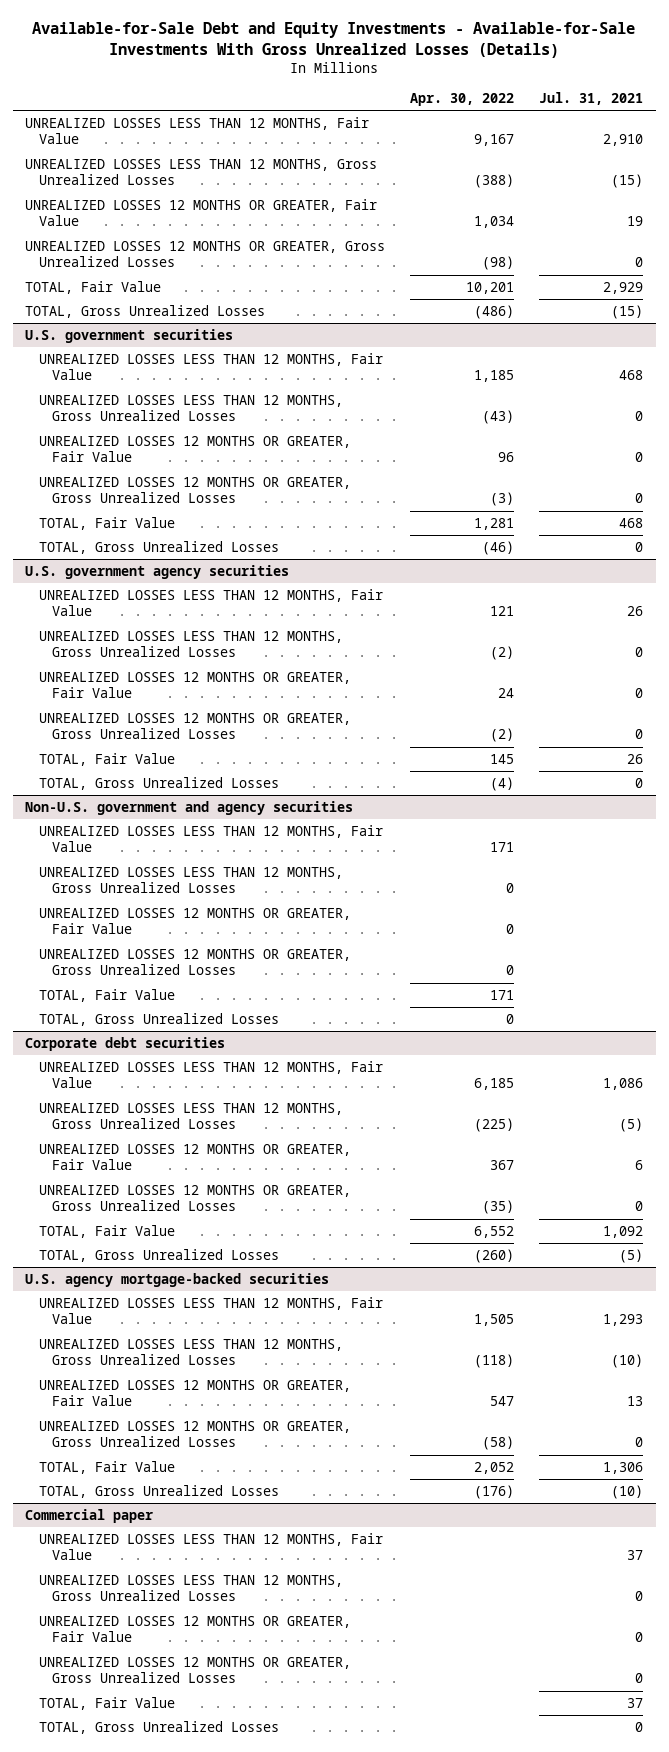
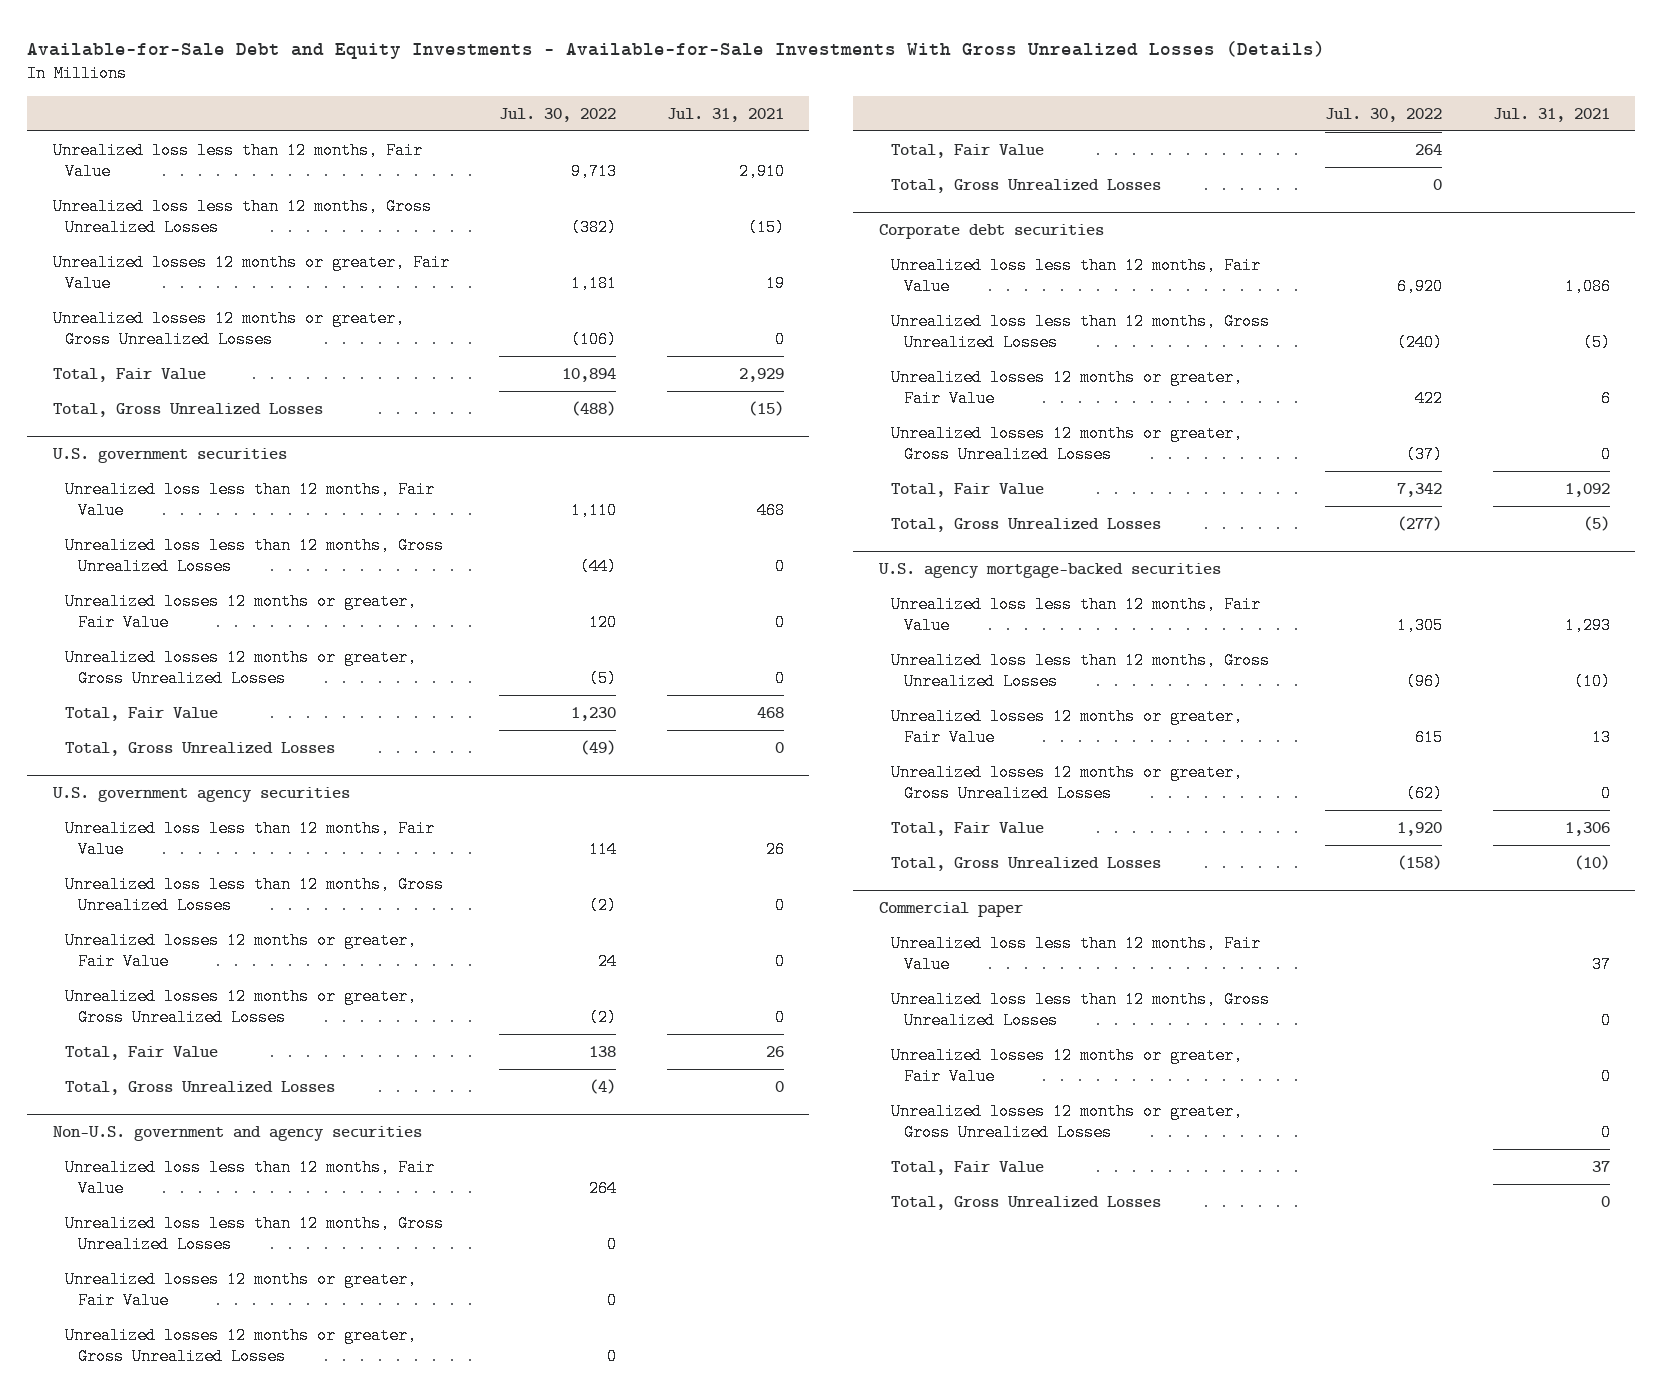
[410,93,515,107] Apr. 30, 2022 -> none
none -> [499,107,617,122] Jul. 30, 2022
[25,116,370,145] UNREALIZED LOSSES LESS THAN 12 MONTHS, Fair Value -> [52,141,423,181] Unrealized loss less than 12 months, Fair Value
[25,158,378,186] UNREALIZED LOSSES LESS THAN 12 MONTHS, Gross Unrealized Losses -> [52,197,432,237] Unrealized loss less than 12 months, Gross Unrealized Losses
[25,198,378,227] UNREALIZED LOSSES 12 MONTHS OR GREATER, Fair Value -> [52,253,450,293] Unrealized losses 12 months or greater, Fair Value
[25,240,386,268] UNREALIZED LOSSES 12 MONTHS OR GREATER, Gross Unrealized Losses -> [52,309,405,349] Unrealized losses 12 months or greater, Gross Unrealized Losses
[25,280,162,294] TOTAL, Fair Value -> [52,367,206,382] Total, Fair Value
[25,304,266,318] TOTAL, Gross Unrealized Losses -> [52,402,323,417] Total, Gross Unrealized Losses
[38,352,383,381] UNREALIZED LOSSES LESS THAN 12 MONTHS, Fair Value -> [65,480,436,520] Unrealized loss less than 12 months, Fair Value
[38,394,343,422] UNREALIZED LOSSES LESS THAN 12 MONTHS, Gross Unrealized Losses -> [65,536,445,576] Unrealized loss less than 12 months, Gross Unrealized Losses
[38,435,351,463] UNREALIZED LOSSES 12 MONTHS OR GREATER, Fair Value -> [65,592,418,632] Unrealized losses 12 months or greater, Fair Value
[38,476,351,504] UNREALIZED LOSSES 12 MONTHS OR GREATER, Gross Unrealized Losses -> [65,648,418,688] Unrealized losses 12 months or greater, Gross Unrealized Losses
[38,516,175,530] TOTAL, Fair Value -> [65,706,219,721] Total, Fair Value
[38,540,279,554] TOTAL, Gross Unrealized Losses -> [65,741,336,756] Total, Gross Unrealized Losses
[38,588,383,617] UNREALIZED LOSSES LESS THAN 12 MONTHS, Fair Value -> [65,819,436,859] Unrealized loss less than 12 months, Fair Value
[38,630,343,658] UNREALIZED LOSSES LESS THAN 12 MONTHS, Gross Unrealized Losses -> [65,875,445,915] Unrealized loss less than 12 months, Gross Unrealized Losses
[38,671,351,699] UNREALIZED LOSSES 12 MONTHS OR GREATER, Fair Value -> [65,931,418,971] Unrealized losses 12 months or greater, Fair Value
[38,712,351,740] UNREALIZED LOSSES 12 MONTHS OR GREATER, Gross Unrealized Losses -> [65,987,418,1027] Unrealized losses 12 months or greater, Gross Unrealized Losses
[38,752,175,766] TOTAL, Fair Value -> [65,1045,219,1060] Total, Fair Value
[38,776,279,790] TOTAL, Gross Unrealized Losses -> [65,1080,336,1095] Total, Gross Unrealized Losses
[38,824,383,853] UNREALIZED LOSSES LESS THAN 12 MONTHS, Fair Value -> [65,1158,436,1198] Unrealized loss less than 12 months, Fair Value
[38,866,343,894] UNREALIZED LOSSES LESS THAN 12 MONTHS, Gross Unrealized Losses -> [65,1214,445,1254] Unrealized loss less than 12 months, Gross Unrealized Losses
[38,907,351,935] UNREALIZED LOSSES 12 MONTHS OR GREATER, Fair Value -> [65,1270,418,1310] Unrealized losses 12 months or greater, Fair Value
[38,948,351,976] UNREALIZED LOSSES 12 MONTHS OR GREATER, Gross Unrealized Losses -> [65,1326,418,1366] Unrealized losses 12 months or greater, Gross Unrealized Losses
[38,988,175,1002] TOTAL, Fair Value -> [891,143,1045,158] Total, Fair Value
[38,1012,279,1026] TOTAL, Gross Unrealized Losses -> [891,178,1162,193] Total, Gross Unrealized Losses
[38,1060,383,1089] UNREALIZED LOSSES LESS THAN 12 MONTHS, Fair Value -> [891,256,1262,296] Unrealized loss less than 12 months, Fair Value
[38,1102,343,1130] UNREALIZED LOSSES LESS THAN 12 MONTHS, Gross Unrealized Losses -> [891,312,1271,352] Unrealized loss less than 12 months, Gross Unrealized Losses
[38,1143,351,1171] UNREALIZED LOSSES 12 MONTHS OR GREATER, Fair Value -> [891,368,1244,408] Unrealized losses 12 months or greater, Fair Value
[38,1184,351,1212] UNREALIZED LOSSES 12 MONTHS OR GREATER, Gross Unrealized Losses -> [891,424,1244,464] Unrealized losses 12 months or greater, Gross Unrealized Losses
[38,1224,175,1238] TOTAL, Fair Value -> [891,482,1045,497] Total, Fair Value
[38,1248,279,1262] TOTAL, Gross Unrealized Losses -> [891,517,1162,532] Total, Gross Unrealized Losses
[38,1296,383,1325] UNREALIZED LOSSES LESS THAN 12 MONTHS, Fair Value -> [891,595,1262,635] Unrealized loss less than 12 months, Fair Value
[38,1338,343,1366] UNREALIZED LOSSES LESS THAN 12 MONTHS, Gross Unrealized Losses -> [891,651,1271,691] Unrealized loss less than 12 months, Gross Unrealized Losses
[38,1379,351,1407] UNREALIZED LOSSES 12 MONTHS OR GREATER, Fair Value -> [891,707,1244,747] Unrealized losses 12 months or greater, Fair Value
[38,1420,351,1448] UNREALIZED LOSSES 12 MONTHS OR GREATER, Gross Unrealized Losses -> [891,763,1244,803] Unrealized losses 12 months or greater, Gross Unrealized Losses
[38,1460,175,1474] TOTAL, Fair Value -> [891,821,1045,836] Total, Fair Value
[38,1484,279,1498] TOTAL, Gross Unrealized Losses -> [891,856,1162,871] Total, Gross Unrealized Losses
[38,1532,383,1561] UNREALIZED LOSSES LESS THAN 12 MONTHS, Fair Value -> [891,934,1262,974] Unrealized loss less than 12 months, Fair Value
[38,1574,343,1602] UNREALIZED LOSSES LESS THAN 12 MONTHS, Gross Unrealized Losses -> [891,990,1271,1030] Unrealized loss less than 12 months, Gross Unrealized Losses
[38,1615,351,1643] UNREALIZED LOSSES 12 MONTHS OR GREATER, Fair Value -> [891,1046,1244,1086] Unrealized losses 12 months or greater, Fair Value
[38,1656,351,1684] UNREALIZED LOSSES 12 MONTHS OR GREATER, Gross Unrealized Losses -> [891,1102,1244,1142] Unrealized losses 12 months or greater, Gross Unrealized Losses
[38,1696,175,1710] TOTAL, Fair Value -> [891,1160,1045,1175] Total, Fair Value
[38,1720,279,1734] TOTAL, Gross Unrealized Losses -> [891,1195,1162,1210] Total, Gross Unrealized Losses

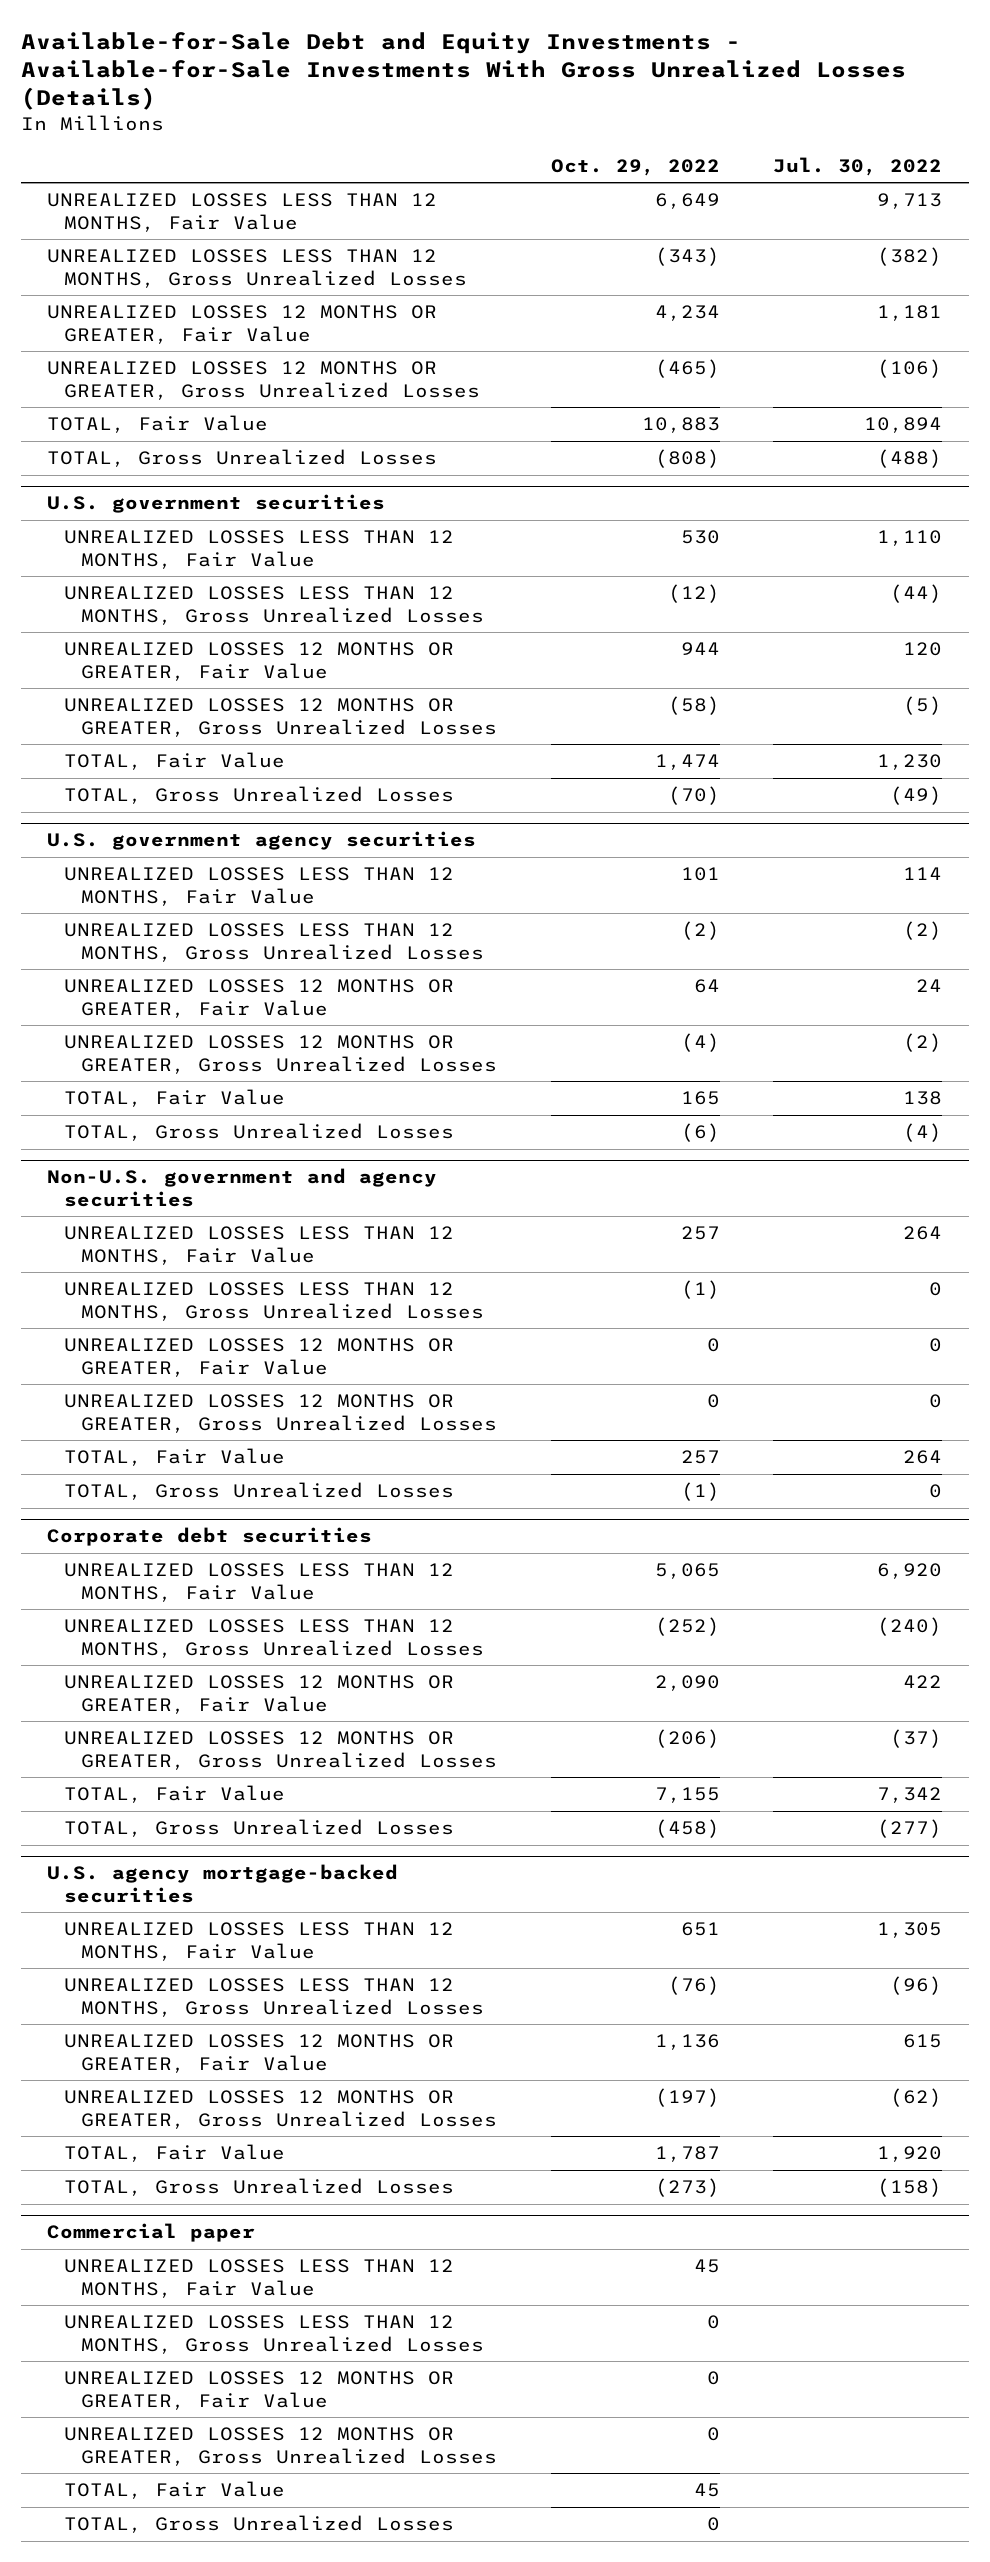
[667,107,785,122] Jul. 31, 2021 -> none
none -> [550,158,720,176] Oct. 29, 2022
[52,141,423,181] Unrealized loss less than 12 months, Fair Value -> [47,193,438,232] UNREALIZED LOSSES LESS THAN 12 MONTHS, Fair Value
[52,197,432,237] Unrealized loss less than 12 months, Gross Unrealized Losses -> [47,249,468,288] UNREALIZED LOSSES LESS THAN 12 MONTHS, Gross Unrealized Losses
[52,253,450,293] Unrealized losses 12 months or greater, Fair Value -> [47,305,438,344] UNREALIZED LOSSES 12 MONTHS OR GREATER, Fair Value
[52,309,405,349] Unrealized losses 12 months or greater, Gross Unrealized Losses -> [47,361,481,400] UNREALIZED LOSSES 12 MONTHS OR GREATER, Gross Unrealized Losses
[52,367,206,382] Total, Fair Value -> [47,415,269,434] TOTAL, Fair Value
[52,402,323,417] Total, Gross Unrealized Losses -> [47,449,438,468] TOTAL, Gross Unrealized Losses
[65,480,436,520] Unrealized loss less than 12 months, Fair Value -> [64,530,455,569] UNREALIZED LOSSES LESS THAN 12 MONTHS, Fair Value
[65,536,445,576] Unrealized loss less than 12 months, Gross Unrealized Losses -> [64,586,485,625] UNREALIZED LOSSES LESS THAN 12 MONTHS, Gross Unrealized Losses
[65,592,418,632] Unrealized losses 12 months or greater, Fair Value -> [64,642,455,681] UNREALIZED LOSSES 12 MONTHS OR GREATER, Fair Value
[65,648,418,688] Unrealized losses 12 months or greater, Gross Unrealized Losses -> [64,698,498,737] UNREALIZED LOSSES 12 MONTHS OR GREATER, Gross Unrealized Losses
[65,706,219,721] Total, Fair Value -> [64,752,286,771] TOTAL, Fair Value
[65,741,336,756] Total, Gross Unrealized Losses -> [64,786,455,805] TOTAL, Gross Unrealized Losses
[65,819,436,859] Unrealized loss less than 12 months, Fair Value -> [64,867,455,906] UNREALIZED LOSSES LESS THAN 12 MONTHS, Fair Value
[65,875,445,915] Unrealized loss less than 12 months, Gross Unrealized Losses -> [64,923,485,962] UNREALIZED LOSSES LESS THAN 12 MONTHS, Gross Unrealized Losses
[65,931,418,971] Unrealized losses 12 months or greater, Fair Value -> [64,979,455,1018] UNREALIZED LOSSES 12 MONTHS OR GREATER, Fair Value
[65,987,418,1027] Unrealized losses 12 months or greater, Gross Unrealized Losses -> [64,1035,498,1074] UNREALIZED LOSSES 12 MONTHS OR GREATER, Gross Unrealized Losses
[65,1045,219,1060] Total, Fair Value -> [64,1089,286,1108] TOTAL, Fair Value
[65,1080,336,1095] Total, Gross Unrealized Losses -> [64,1123,455,1142] TOTAL, Gross Unrealized Losses
[65,1158,436,1198] Unrealized loss less than 12 months, Fair Value -> [64,1226,455,1265] UNREALIZED LOSSES LESS THAN 12 MONTHS, Fair Value
[65,1214,445,1254] Unrealized loss less than 12 months, Gross Unrealized Losses -> [64,1282,485,1321] UNREALIZED LOSSES LESS THAN 12 MONTHS, Gross Unrealized Losses
[65,1270,418,1310] Unrealized losses 12 months or greater, Fair Value -> [64,1338,455,1377] UNREALIZED LOSSES 12 MONTHS OR GREATER, Fair Value
[65,1326,418,1366] Unrealized losses 12 months or greater, Gross Unrealized Losses -> [64,1394,498,1433] UNREALIZED LOSSES 12 MONTHS OR GREATER, Gross Unrealized Losses
[891,143,1045,158] Total, Fair Value -> [64,1448,286,1467] TOTAL, Fair Value
[891,178,1162,193] Total, Gross Unrealized Losses -> [64,1482,455,1501] TOTAL, Gross Unrealized Losses
[891,256,1262,296] Unrealized loss less than 12 months, Fair Value -> [64,1563,455,1602] UNREALIZED LOSSES LESS THAN 12 MONTHS, Fair Value
[891,312,1271,352] Unrealized loss less than 12 months, Gross Unrealized Losses -> [64,1619,485,1658] UNREALIZED LOSSES LESS THAN 12 MONTHS, Gross Unrealized Losses
[891,368,1244,408] Unrealized losses 12 months or greater, Fair Value -> [64,1675,455,1714] UNREALIZED LOSSES 12 MONTHS OR GREATER, Fair Value
[891,424,1244,464] Unrealized losses 12 months or greater, Gross Unrealized Losses -> [64,1731,498,1770] UNREALIZED LOSSES 12 MONTHS OR GREATER, Gross Unrealized Losses
[891,482,1045,497] Total, Fair Value -> [64,1785,286,1804] TOTAL, Fair Value
[891,517,1162,532] Total, Gross Unrealized Losses -> [64,1819,455,1838] TOTAL, Gross Unrealized Losses
[891,595,1262,635] Unrealized loss less than 12 months, Fair Value -> [64,1922,455,1961] UNREALIZED LOSSES LESS THAN 12 MONTHS, Fair Value
[891,651,1271,691] Unrealized loss less than 12 months, Gross Unrealized Losses -> [64,1978,485,2017] UNREALIZED LOSSES LESS THAN 12 MONTHS, Gross Unrealized Losses
[891,707,1244,747] Unrealized losses 12 months or greater, Fair Value -> [64,2034,455,2073] UNREALIZED LOSSES 12 MONTHS OR GREATER, Fair Value
[891,763,1244,803] Unrealized losses 12 months or greater, Gross Unrealized Losses -> [64,2090,498,2129] UNREALIZED LOSSES 12 MONTHS OR GREATER, Gross Unrealized Losses
[891,821,1045,836] Total, Fair Value -> [64,2144,286,2163] TOTAL, Fair Value
[891,856,1162,871] Total, Gross Unrealized Losses -> [64,2178,455,2197] TOTAL, Gross Unrealized Losses
[891,934,1262,974] Unrealized loss less than 12 months, Fair Value -> [64,2259,455,2298] UNREALIZED LOSSES LESS THAN 12 MONTHS, Fair Value
[891,990,1271,1030] Unrealized loss less than 12 months, Gross Unrealized Losses -> [64,2315,485,2354] UNREALIZED LOSSES LESS THAN 12 MONTHS, Gross Unrealized Losses
[891,1046,1244,1086] Unrealized losses 12 months or greater, Fair Value -> [64,2371,455,2410] UNREALIZED LOSSES 12 MONTHS OR GREATER, Fair Value
[891,1102,1244,1142] Unrealized losses 12 months or greater, Gross Unrealized Losses -> [64,2427,498,2466] UNREALIZED LOSSES 12 MONTHS OR GREATER, Gross Unrealized Losses
[891,1160,1045,1175] Total, Fair Value -> [64,2481,286,2500] TOTAL, Fair Value
[891,1195,1162,1210] Total, Gross Unrealized Losses -> [64,2515,455,2534] TOTAL, Gross Unrealized Losses

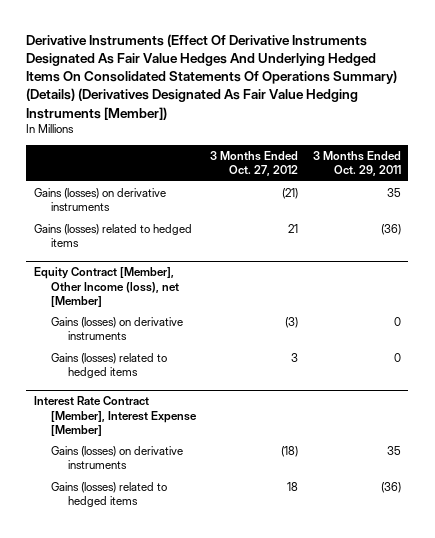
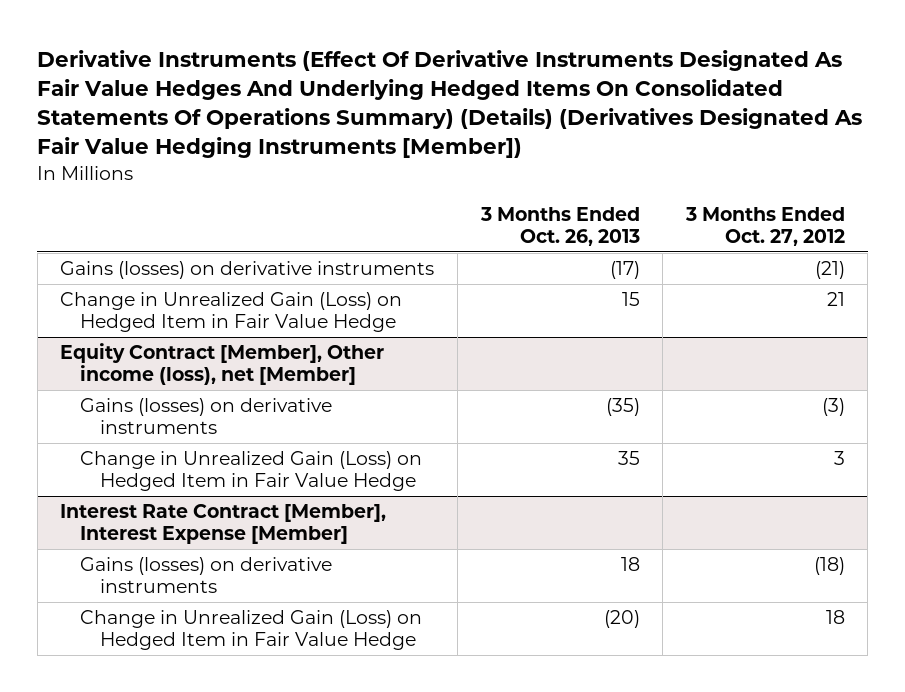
[312,150,401,177] 3 Months Ended Oct. 29, 2011 -> none
none -> [479,206,640,247] 3 Months Ended Oct. 26, 2013
[33,223,192,248] Gains (losses) related to hedged items -> none
none -> [60,292,403,333] Change in Unrealized Gain (Loss) on Hedged Item in Fair Value Hedge
[33,267,179,308] Equity Contract [Member], Other Income (loss), net [Member] -> [60,343,385,386] Equity Contract [Member], Other income (loss), net [Member]
[50,352,167,379] Gains (losses) related to hedged items -> none
none -> [79,451,422,492] Change in Unrealized Gain (Loss) on Hedged Item in Fair Value Hedge
[50,481,167,508] Gains (losses) related to hedged items -> none
none -> [79,610,422,651] Change in Unrealized Gain (Loss) on Hedged Item in Fair Value Hedge

